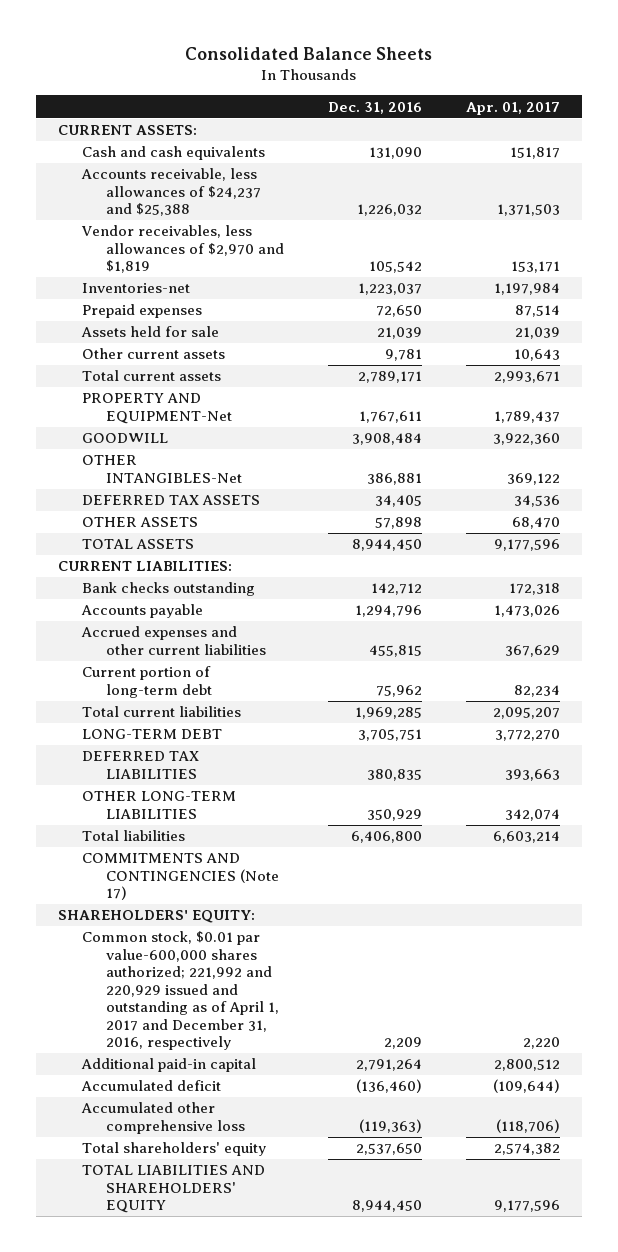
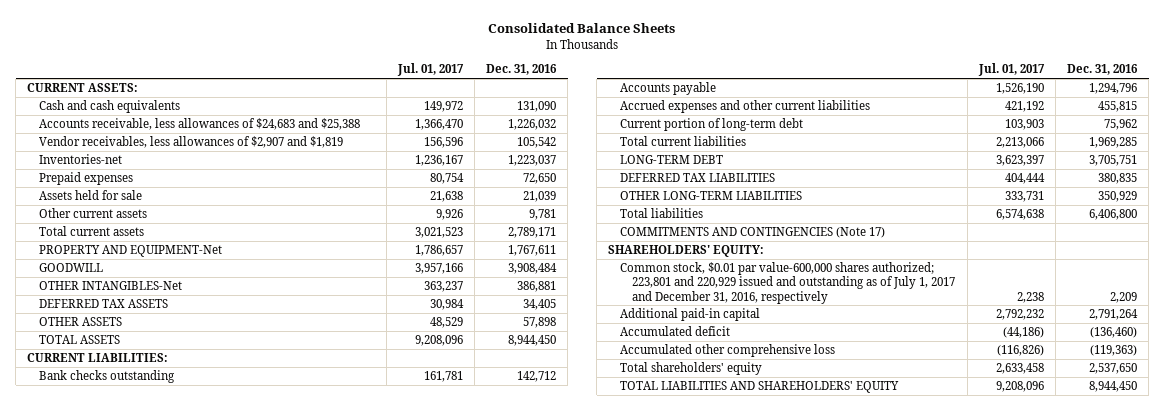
[465,101,560,115] Apr. 01, 2017 -> none
none -> [396,63,464,77] Jul. 01, 2017
[81,168,261,217] Accounts receivable, less allowances of $24,237 and $25,388 -> [39,117,361,130] Accounts receivable, less allowances of $24,683 and $25,388
[81,225,284,274] Vendor receivables, less allowances of $2,970 and $1,819 -> [39,135,344,148] Vendor receivables, less allowances of $2,907 and $1,819
[82,931,279,1051] Common stock, $0.01 par value-600,000 shares authorized; 221,992 and 220,929 issued and outstanding as of April 1, 2017 and December 31, 2016, respectively -> [620,261,956,304] Common stock, $0.01 par value-600,000 shares authorized; 223,801 and 220,929 issued and outstanding as of July 1, 2017 and December 31, 2016, respectively

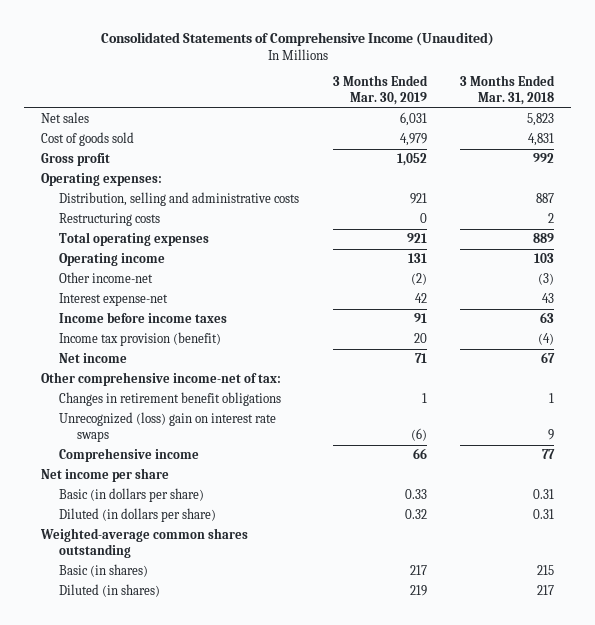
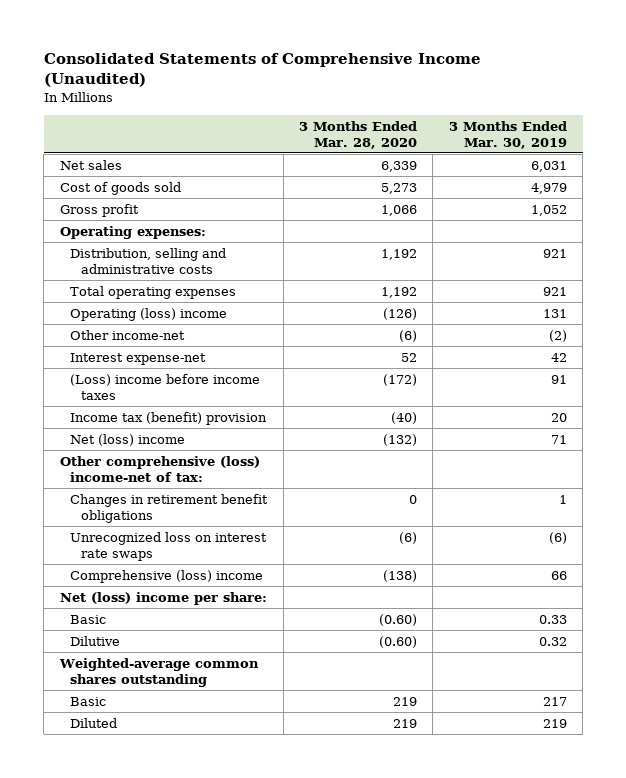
[460,75,556,106] 3 Months Ended Mar. 31, 2018 -> none
none -> [299,120,418,149] 3 Months Ended Mar. 28, 2020
[59,213,161,227] Restructuring costs -> none
[59,253,166,267] Operating income -> [70,307,228,321] Operating (loss) income
[59,312,228,324] Income before income taxes -> [70,373,261,400] (Loss) income before income taxes
[59,332,222,347] Income tax provision (benefit) -> [70,411,268,425] Income tax (benefit) provision
[59,353,128,364] Net income -> [70,433,186,446] Net (loss) income
[40,372,281,387] Other comprehensive income-net of tax: -> [59,455,260,482] Other comprehensive (loss) income-net of tax:
[59,412,277,442] Unrecognized (loss) gain on interest rate swaps -> [70,531,268,561] Unrecognized loss on interest rate swaps
[59,448,200,463] Comprehensive income -> [70,569,264,583] Comprehensive (loss) income
[40,468,169,483] Net income per share -> [59,591,267,605] Net (loss) income per share:
[59,488,205,503] Basic (in dollars per share) -> [70,614,107,624] Basic
[59,508,217,523] Diluted (in dollars per share) -> [70,635,121,646] Dilutive
[59,564,149,578] Basic (in shares) -> [70,696,107,706] Basic
[59,584,161,598] Diluted (in shares) -> [70,717,118,728] Diluted

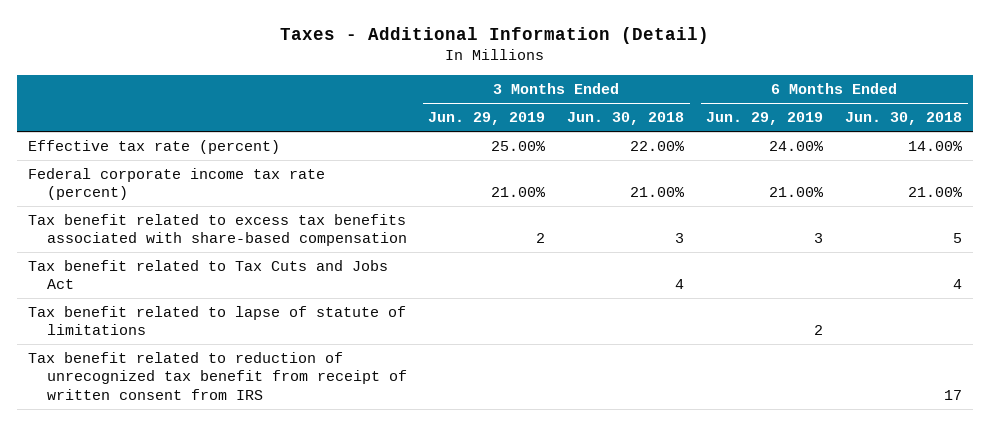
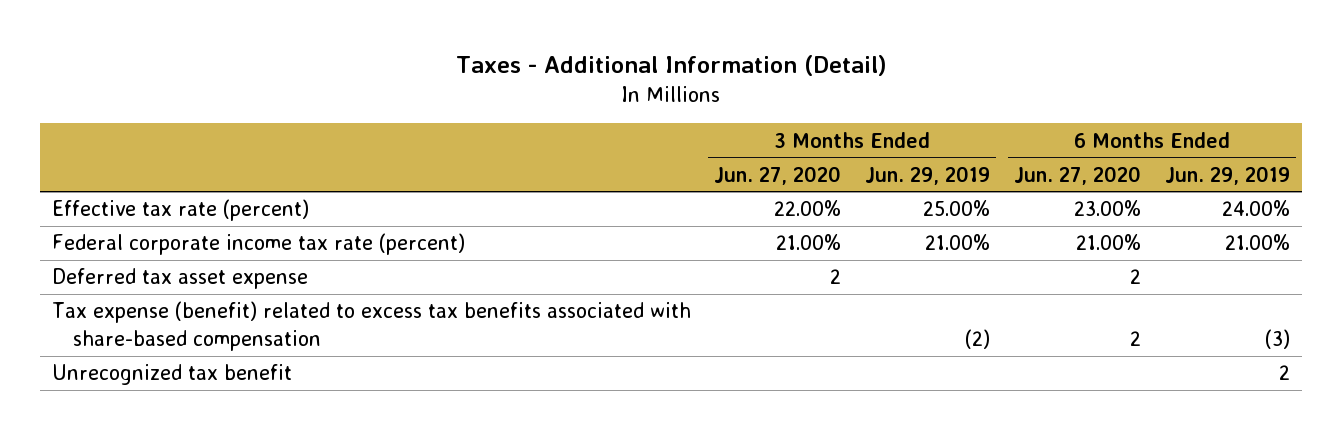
[567,112,685,126] Jun. 30, 2018 -> none
[845,112,963,126] Jun. 30, 2018 -> none
none -> [714,165,842,185] Jun. 27, 2020
none -> [1014,165,1142,185] Jun. 27, 2020
[27,259,388,290] Tax benefit related to Tax Cuts and Jobs Act -> none
[27,351,407,400] Tax benefit related to reduction of unrecognized tax benefit from receipt of written consent from IRS -> none
none -> [51,268,308,290] Deferred tax asset expense
[27,213,407,247] Tax benefit related to excess tax benefits associated with share-based compensation -> [51,301,691,352] Tax expense (benefit) related to excess tax benefits associated with share-based compensation
[536,233,546,244] 2 -> [965,329,991,350] (2)
[814,233,824,244] 3 -> [1265,329,1291,350] (3)
[27,305,406,336] Tax benefit related to lapse of statute of limitations -> [51,364,292,386] Unrecognized tax benefit

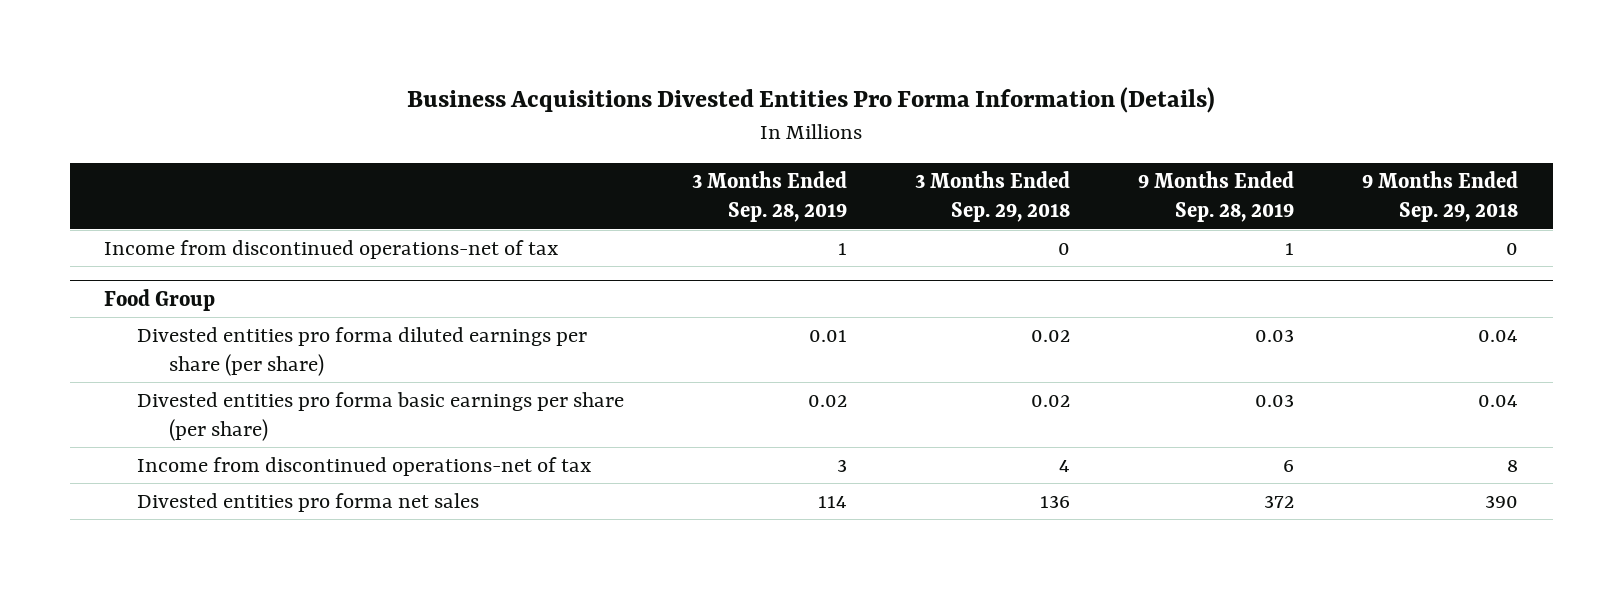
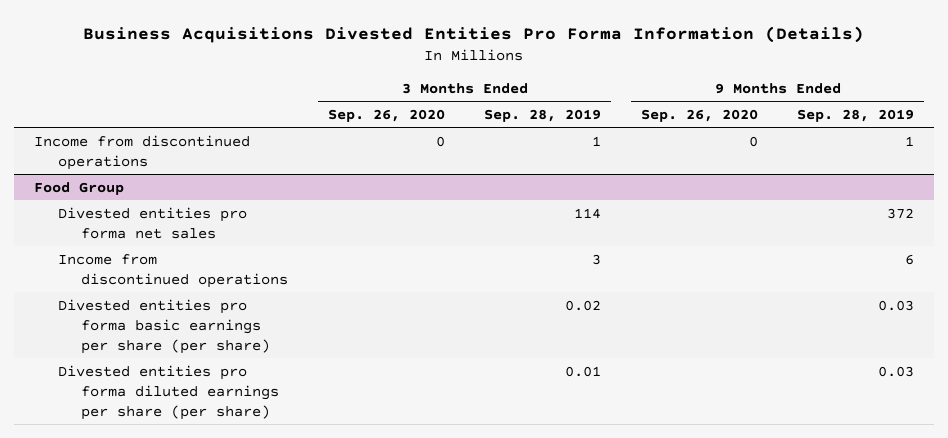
[915,171,1071,223] 3 Months Ended Sep. 29, 2018 -> none
[1362,171,1519,223] 9 Months Ended Sep. 29, 2018 -> none
none -> [327,108,445,122] Sep. 26, 2020
none -> [640,108,758,122] Sep. 26, 2020
[104,239,559,259] Income from discontinued operations-net of tax -> [33,134,250,170] Income from discontinued operations
[136,456,591,476] Income from discontinued operations-net of tax -> none
none -> [57,253,289,288] Income from discontinued operations
[136,391,624,442] Divested entities pro forma basic earnings per share (per share) -> [57,298,271,354] Divested entities pro forma basic earnings per share (per share)
[136,326,587,377] Divested entities pro forma diluted earnings per share (per share) -> [57,364,280,420] Divested entities pro forma diluted earnings per share (per share)

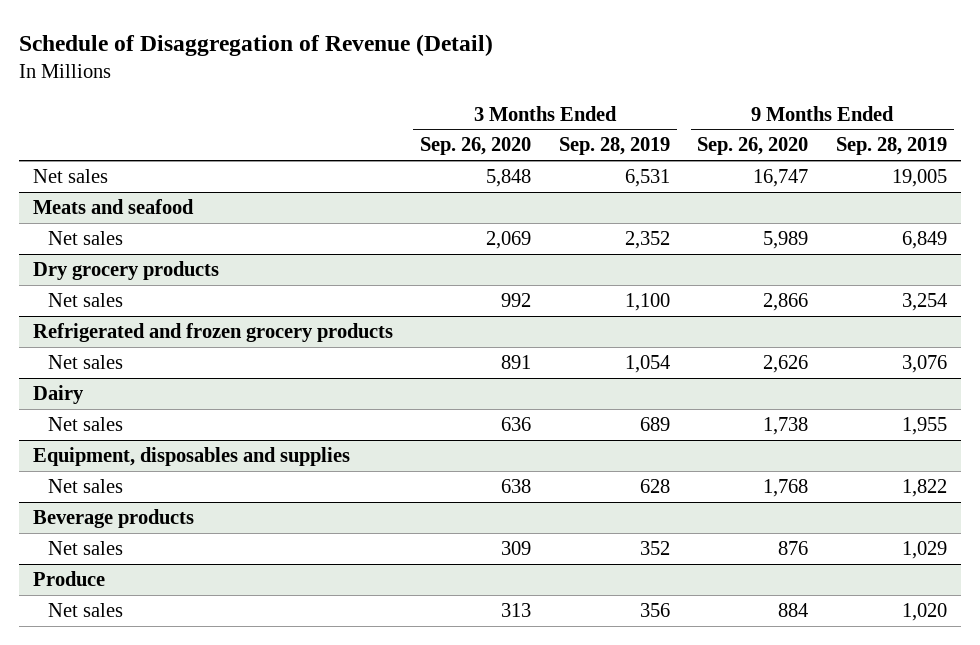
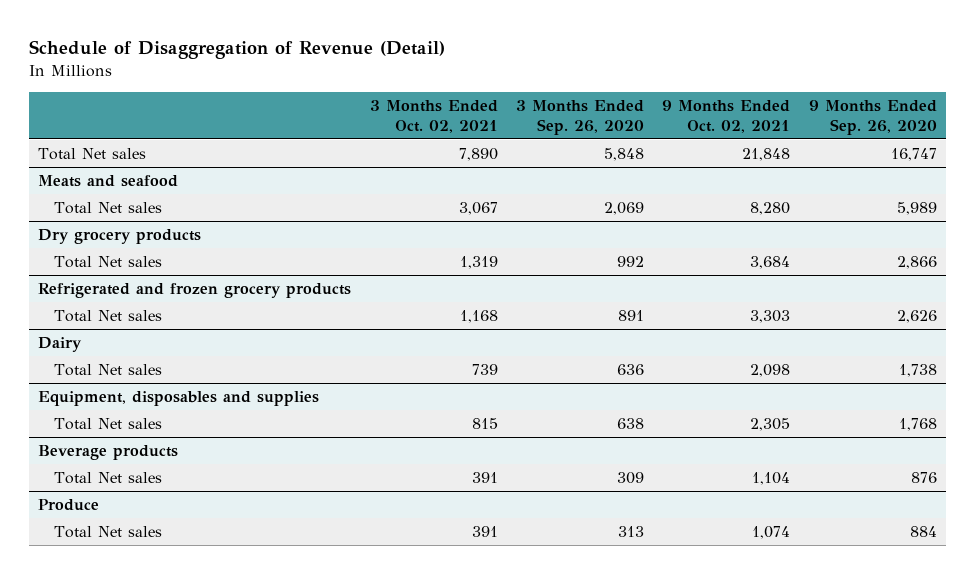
[558,137,670,156] Sep. 28, 2019 -> none
[836,137,948,156] Sep. 28, 2019 -> none
none -> [369,99,498,133] 3 Months Ended Oct. 02, 2021
none -> [662,99,791,133] 9 Months Ended Oct. 02, 2021
[32,169,108,184] Net sales -> [38,148,147,161] Total Net sales
[48,231,124,246] Net sales -> [54,202,163,215] Total Net sales
[48,293,124,308] Net sales -> [54,256,163,269] Total Net sales
[48,355,124,370] Net sales -> [54,310,163,323] Total Net sales
[48,417,124,432] Net sales -> [54,364,163,377] Total Net sales
[48,479,124,494] Net sales -> [54,418,163,431] Total Net sales
[48,541,124,556] Net sales -> [54,472,163,485] Total Net sales
[48,603,124,618] Net sales -> [54,526,163,539] Total Net sales

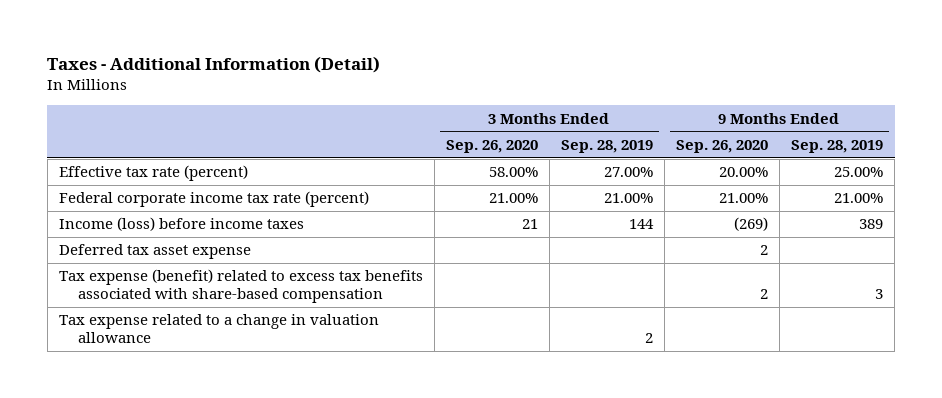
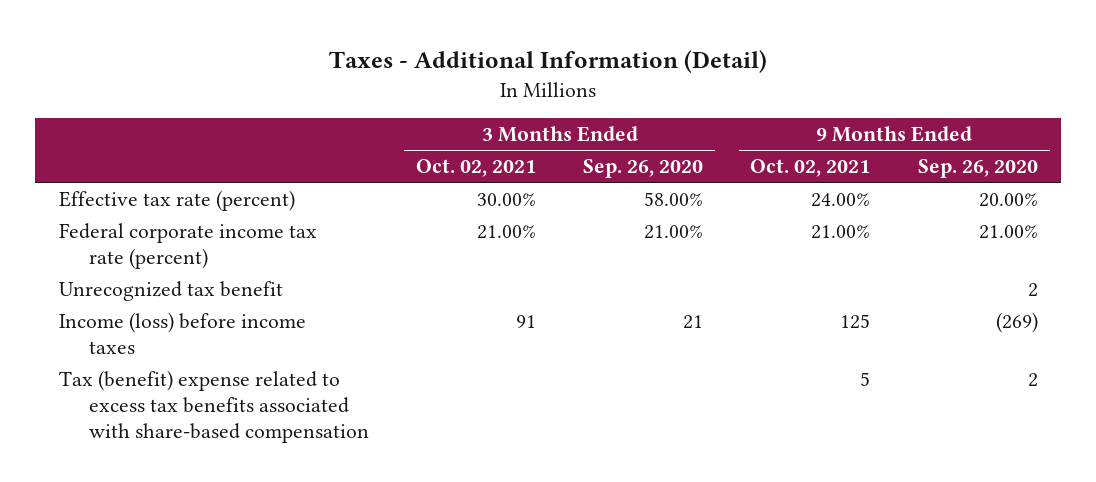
[560,139,653,153] Sep. 28, 2019 -> none
[790,139,883,153] Sep. 28, 2019 -> none
none -> [415,159,536,178] Oct. 02, 2021
none -> [750,159,871,178] Oct. 02, 2021
none -> [58,280,283,301] Unrecognized tax benefit
[58,244,251,260] Deferred tax asset expense -> none
[58,314,379,344] Tax expense related to a change in valuation allowance -> none
[58,269,423,304] Tax expense (benefit) related to excess tax benefits associated with share-based compensation -> [58,369,369,444] Tax (benefit) expense related to excess tax benefits associated with share-based compensation

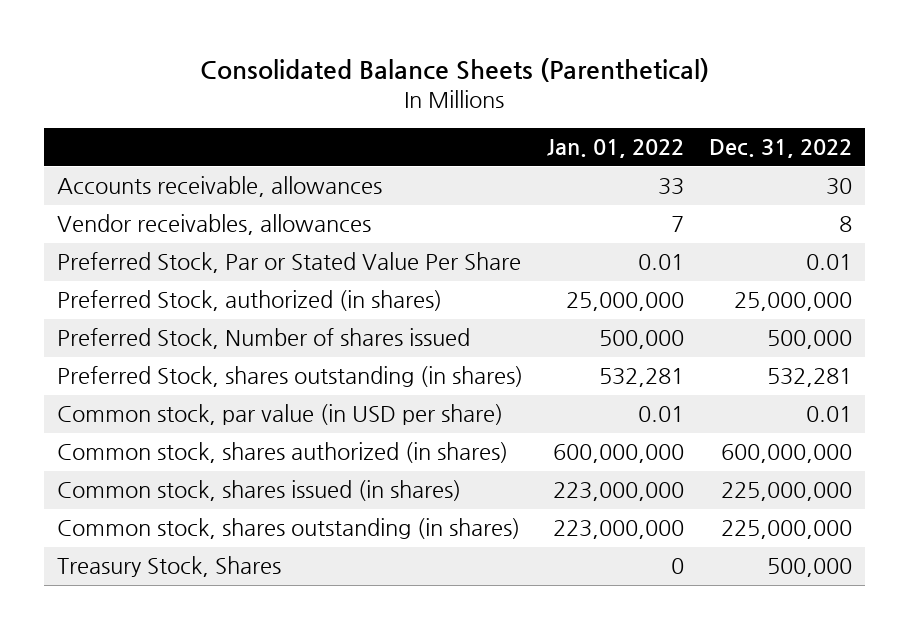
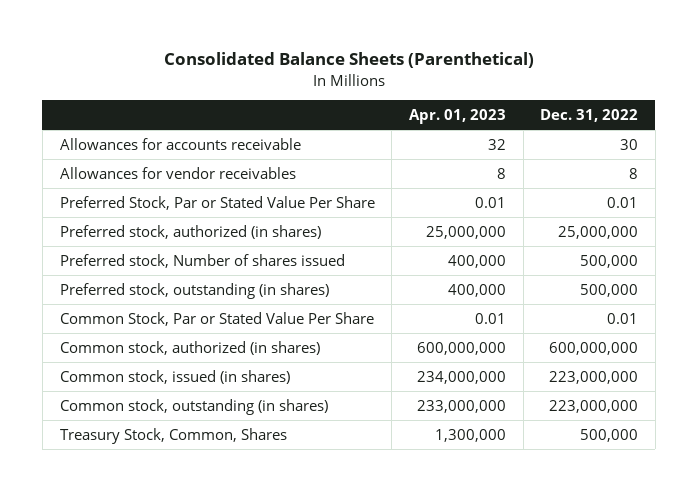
[547,139,685,159] Jan. 01, 2022 -> none
none -> [408,109,506,125] Apr. 01, 2023
[56,176,382,198] Accounts receivable, allowances -> [59,137,301,150] Allowances for accounts receivable
[56,214,371,236] Vendor receivables, allowances -> [59,166,296,179] Allowances for vendor receivables
[56,290,442,312] Preferred Stock, authorized (in shares) -> [59,224,321,239] Preferred stock, authorized (in shares)
[56,328,470,350] Preferred Stock, Number of shares issued -> [59,253,345,268] Preferred stock, Number of shares issued
[56,366,523,388] Preferred Stock, shares outstanding (in shares) -> [59,282,329,299] Preferred stock, outstanding (in shares)
[767,368,853,388] 532,281 -> [580,283,639,297] 500,000
[56,404,503,426] Common stock, par value (in USD per share) -> [59,311,374,326] Common Stock, Par or Stated Value Per Share
[56,442,508,464] Common stock, shares authorized (in shares) -> [59,340,320,355] Common stock, authorized (in shares)
[56,480,461,502] Common stock, shares issued (in shares) -> [59,369,290,384] Common stock, issued (in shares)
[721,482,853,502] 225,000,000 -> [549,370,639,384] 223,000,000
[56,518,520,540] Common stock, shares outstanding (in shares) -> [59,398,328,415] Common stock, outstanding (in shares)
[721,520,853,540] 225,000,000 -> [549,399,639,413] 223,000,000
[56,556,281,578] Treasury Stock, Shares -> [59,427,287,444] Treasury Stock, Common, Shares

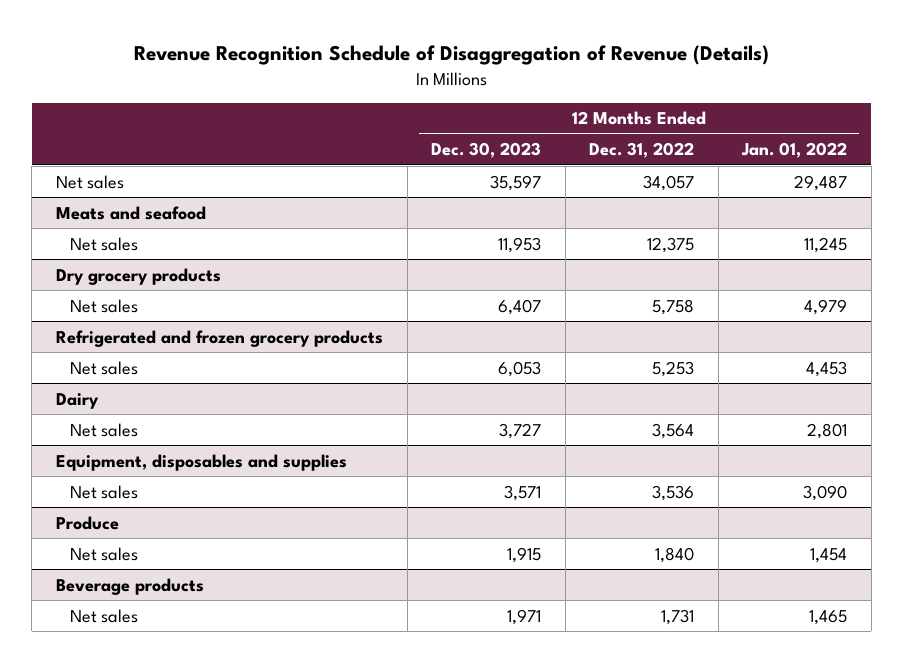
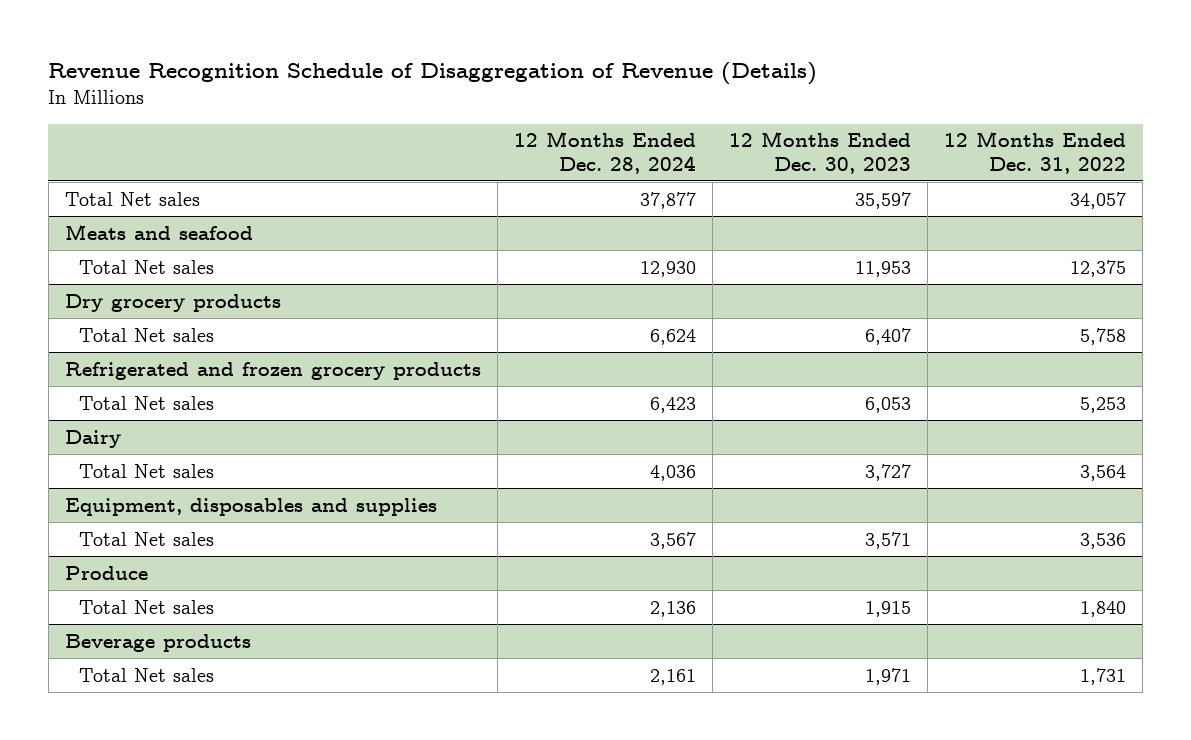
[741,142,848,159] Jan. 01, 2022 -> none
none -> [514,131,697,174] 12 Months Ended Dec. 28, 2024
[56,174,125,189] Net sales -> [64,191,200,206] Total Net sales
[70,236,139,251] Net sales -> [79,259,215,274] Total Net sales
[70,298,139,313] Net sales -> [79,327,215,342] Total Net sales
[70,360,139,375] Net sales -> [79,395,215,410] Total Net sales
[70,422,139,437] Net sales -> [79,463,215,478] Total Net sales
[70,484,139,499] Net sales -> [79,531,215,546] Total Net sales
[70,546,139,561] Net sales -> [79,599,215,614] Total Net sales
[70,608,139,623] Net sales -> [79,667,215,682] Total Net sales

